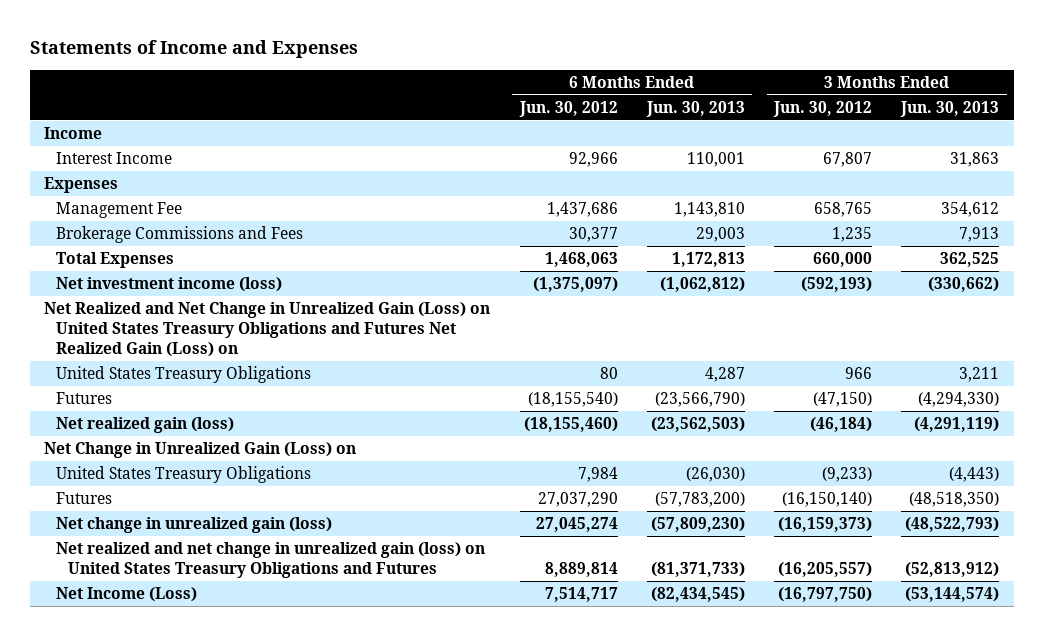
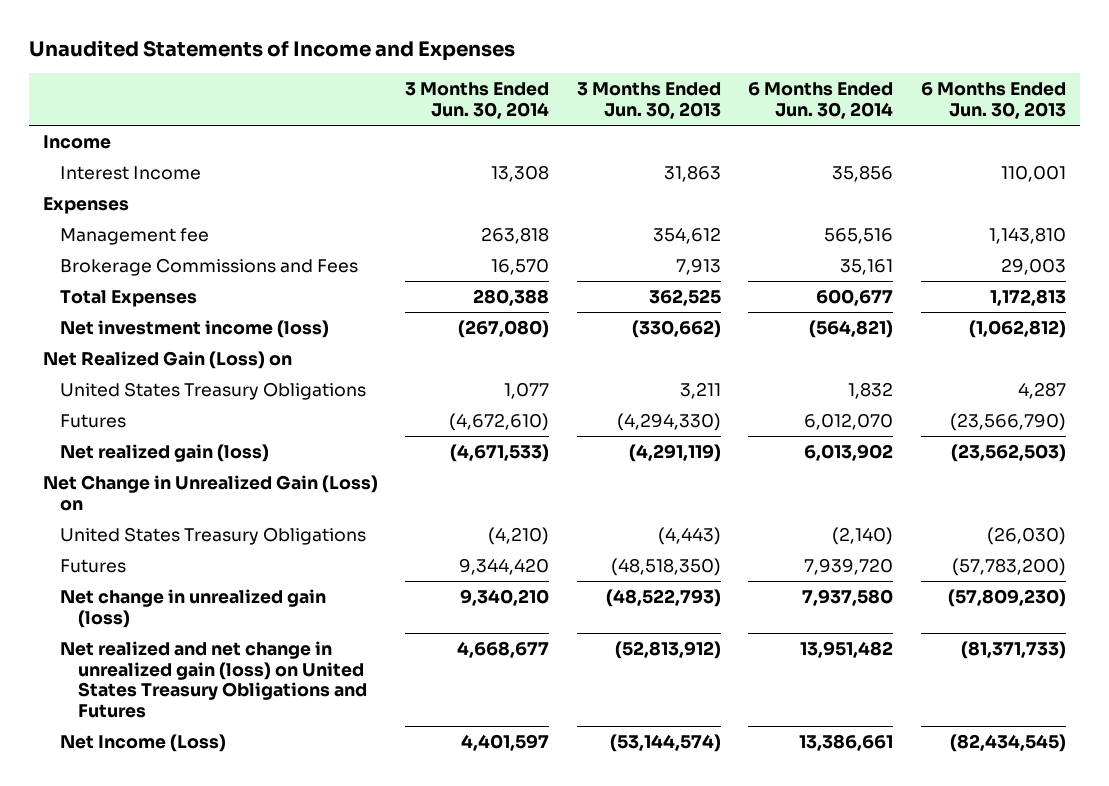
[29,40,358,59] Statements of Income and Expenses -> [28,39,515,61] Unaudited Statements of Income and Expenses
[518,100,618,117] Jun. 30, 2012 -> none
[773,100,873,117] Jun. 30, 2012 -> none
none -> [405,82,550,120] 3 Months Ended Jun. 30, 2014
none -> [748,82,894,120] 6 Months Ended Jun. 30, 2014
[56,202,183,219] Management Fee -> [60,228,210,246] Management fee
[44,302,491,357] Net Realized and Net Change in Unrealized Gain (Loss) on United States Treasury Obligations and Futures Net Realized Gain (Loss) on -> none
none -> [42,351,292,370] Net Realized Gain (Loss) on

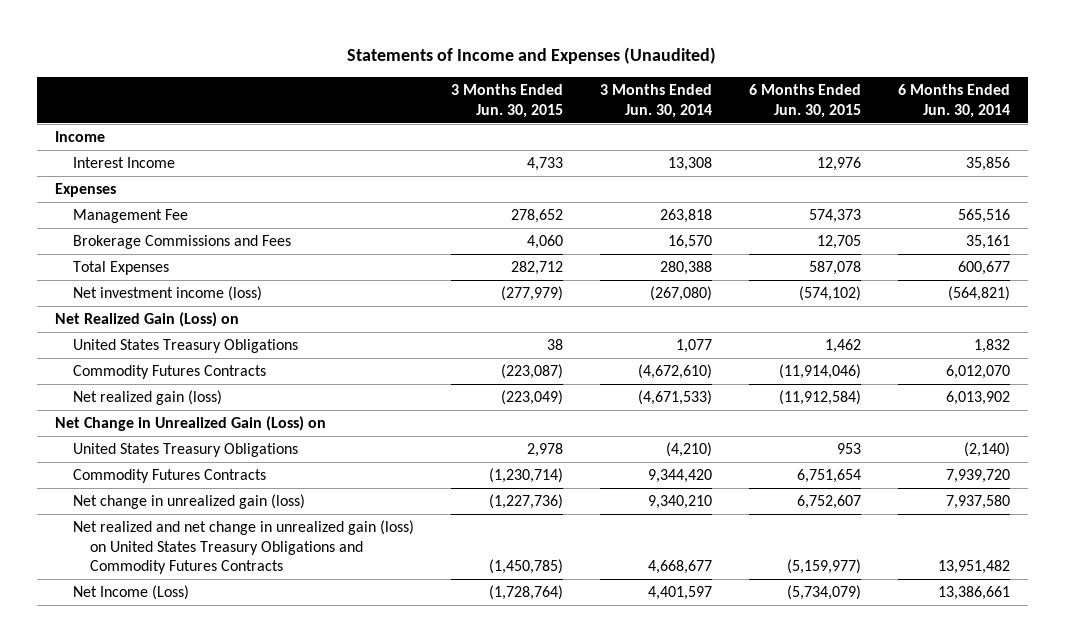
[28,39,515,61] Unaudited Statements of Income and Expenses -> [347,47,717,65] Statements of Income and Expenses (Unaudited)
[576,82,721,120] 3 Months Ended Jun. 30, 2013 -> none
[921,82,1067,120] 6 Months Ended Jun. 30, 2013 -> none
none -> [450,84,563,118] 3 Months Ended Jun. 30, 2015
none -> [748,84,861,118] 6 Months Ended Jun. 30, 2015
[60,228,210,246] Management fee -> [72,209,188,224] Management Fee
[60,414,127,429] Futures -> [72,365,266,380] Commodity Futures Contracts
[60,559,127,574] Futures -> [72,469,266,484] Commodity Futures Contracts
[60,641,367,719] Net realized and net change in unrealized gain (loss) on United States Treasury Obligations and Futures -> [72,520,414,574] Net realized and net change in unrealized gain (loss) on United States Treasury Obligations and Commodity Futures Contracts

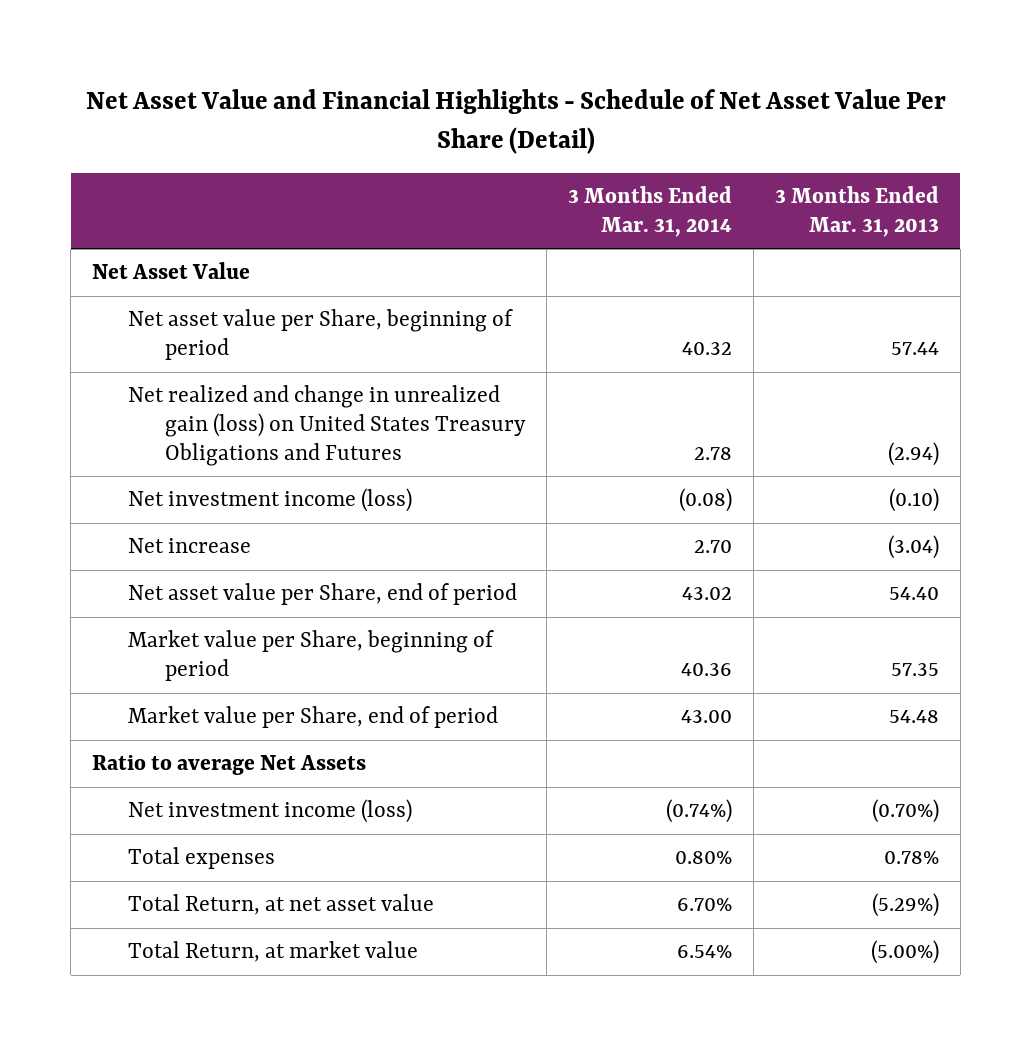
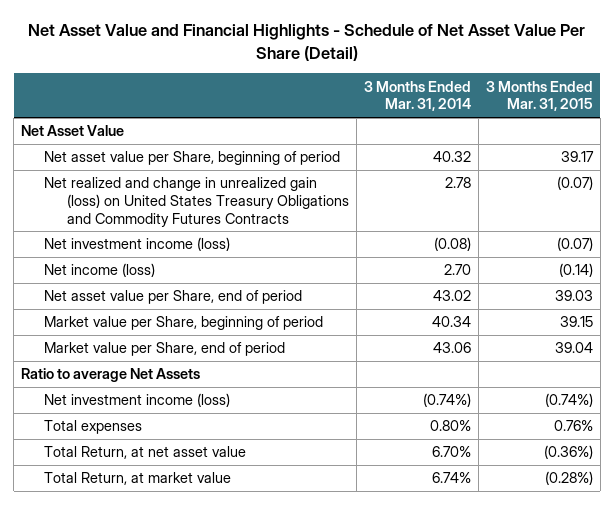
[774,186,939,238] 3 Months Ended Mar. 31, 2013 -> none
none -> [485,80,593,112] 3 Months Ended Mar. 31, 2015
[128,385,526,467] Net realized and change in unrealized gain (loss) on United States Treasury Obligations and Futures -> [44,177,350,227] Net realized and change in unrealized gain (loss) on United States Treasury Obligations and Commodity Futures Contracts
[128,538,252,554] Net increase -> none
none -> [44,263,156,278] Net income (loss)
[680,663,732,677] 40.36 -> [432,316,472,328] 40.34
[680,710,732,724] 43.00 -> [433,342,472,354] 43.06
[676,945,732,959] 6.54% -> [432,472,472,484] 6.74%

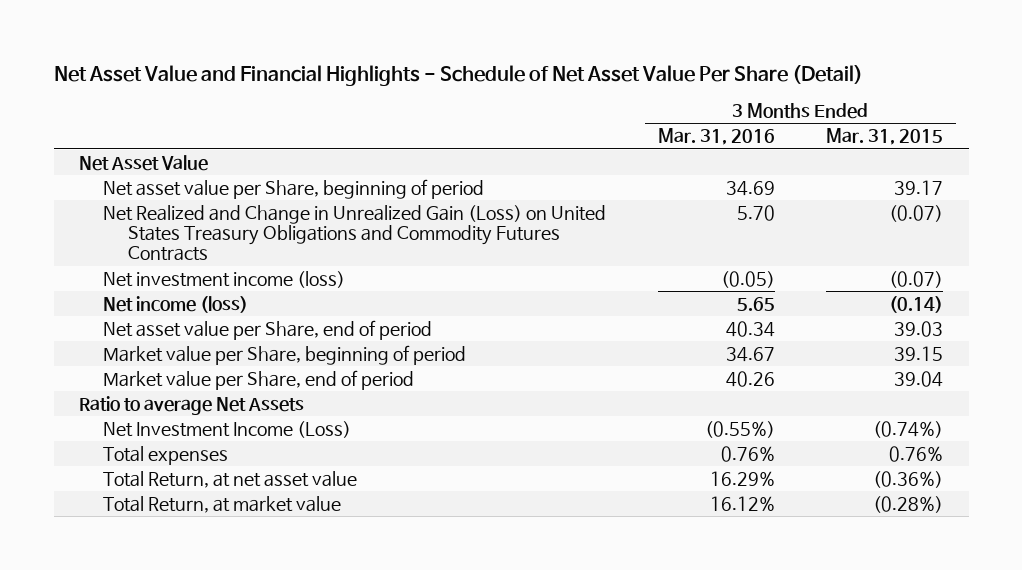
[364,80,472,112] 3 Months Ended Mar. 31, 2014 -> none
none -> [657,128,775,146] Mar. 31, 2016
[44,177,350,227] Net realized and change in unrealized gain (loss) on United States Treasury Obligations and Commodity Futures Contracts -> [103,204,607,262] Net Realized and Change in Unrealized Gain (Loss) on United States Treasury Obligations and Commodity Futures Contracts
[44,393,231,408] Net investment income (loss) -> [103,420,352,438] Net Investment Income (Loss)

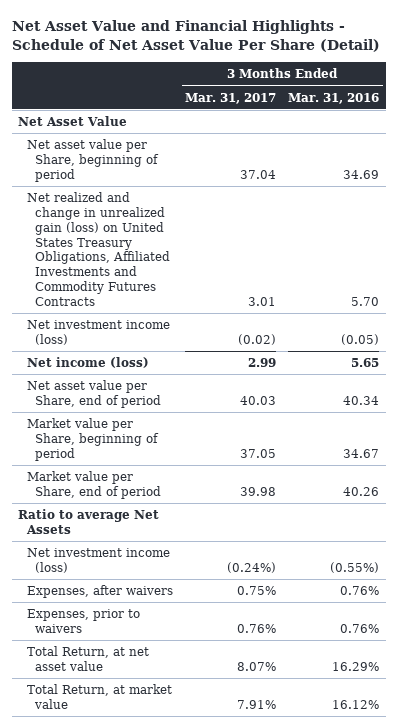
[826,128,944,146] Mar. 31, 2015 -> none
none -> [185,92,277,104] Mar. 31, 2017
[103,204,607,262] Net Realized and Change in Unrealized Gain (Loss) on United States Treasury Obligations and Commodity Futures Contracts -> [26,192,171,306] Net realized and change in unrealized gain (loss) on United States Treasury Obligations, Affiliated Investments and Commodity Futures Contracts
[103,445,229,465] Total expenses -> none
[103,420,352,438] Net Investment Income (Loss) -> [26,548,170,573] Net investment income (loss)
none -> [26,585,173,599] Expenses, after waivers
none -> [26,609,140,633] Expenses, prior to waivers

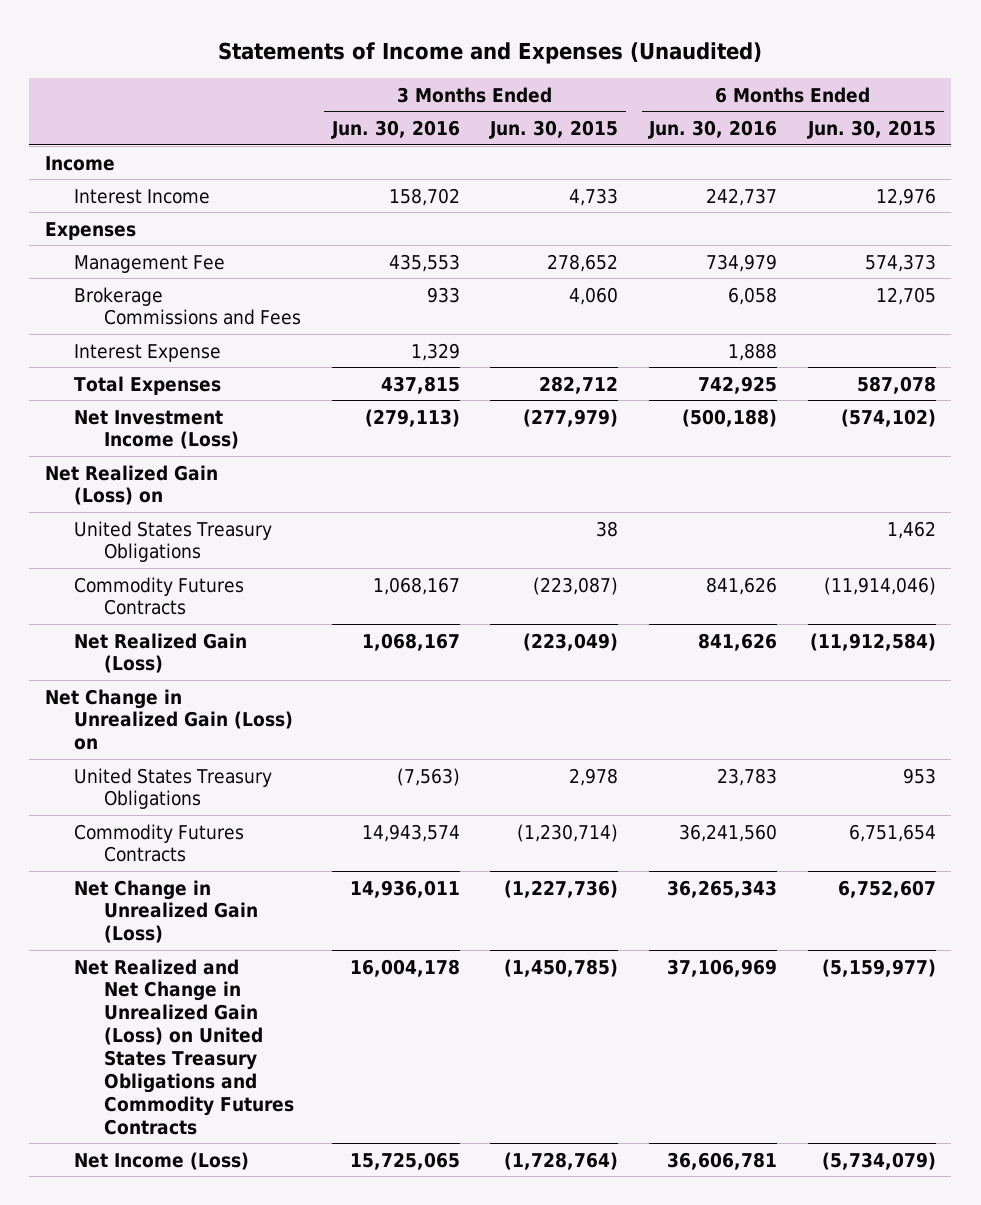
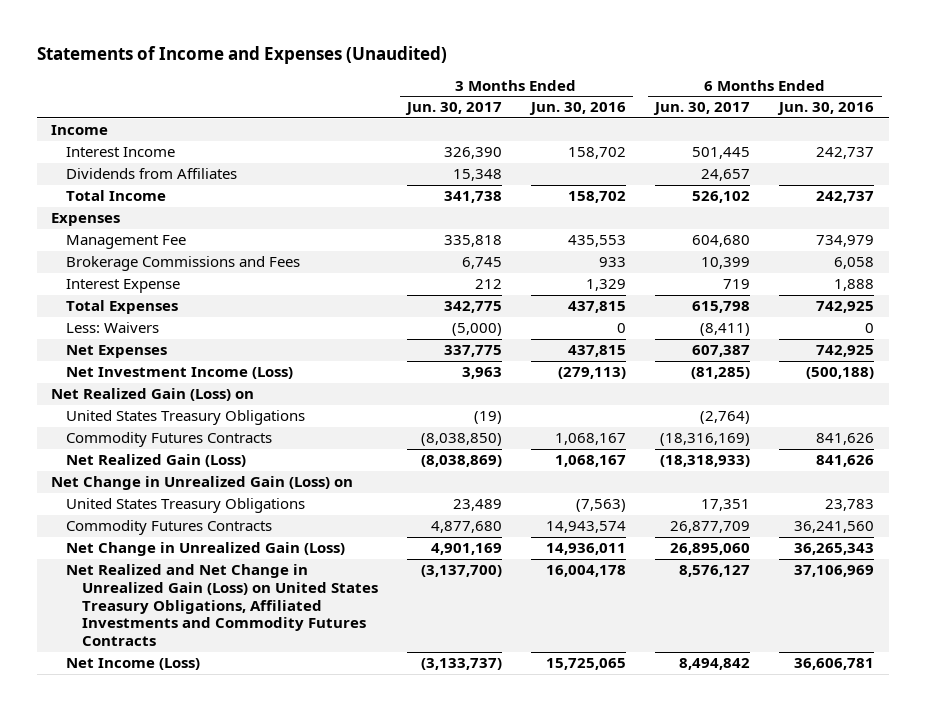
[489,120,619,140] Jun. 30, 2015 -> none
[807,120,937,140] Jun. 30, 2015 -> none
none -> [404,102,502,116] Jun. 30, 2017
none -> [653,102,751,116] Jun. 30, 2017
none -> [66,168,238,180] Dividends from Affiliates
none -> [66,190,167,202] Total Income
none -> [66,322,160,334] Less: Waivers
none -> [66,345,168,359] Net Expenses
[74,958,294,1135] Net Realized and Net Change in Unrealized Gain (Loss) on United States Treasury Obligations and Commodity Futures Contracts -> [66,564,378,647] Net Realized and Net Change in Unrealized Gain (Loss) on United States Treasury Obligations, Affiliated Investments and Commodity Futures Contracts

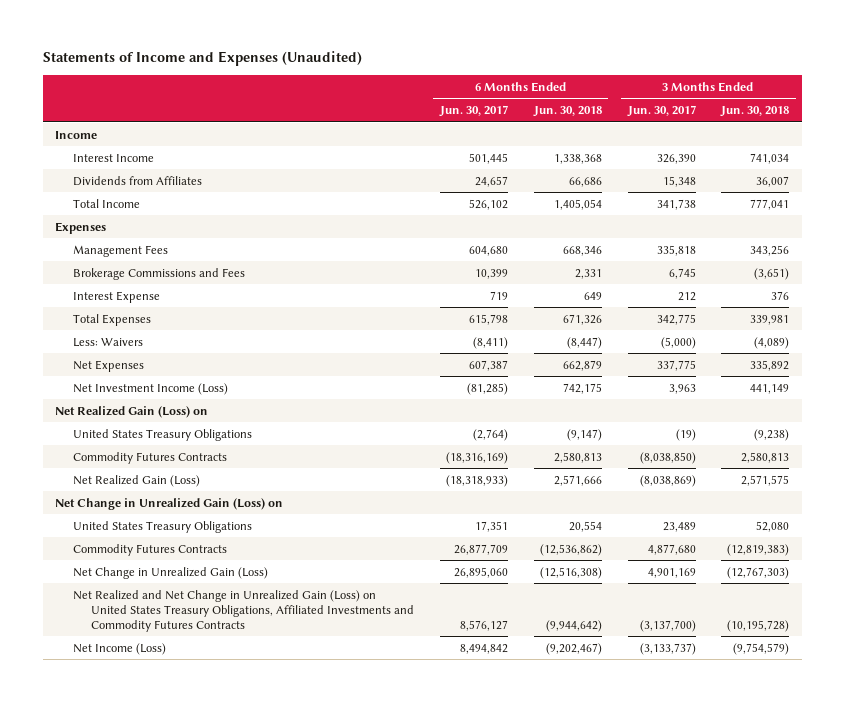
[529,102,627,116] Jun. 30, 2016 -> none
[777,102,875,116] Jun. 30, 2016 -> none
none -> [532,106,602,118] Jun. 30, 2018
none -> [720,106,790,118] Jun. 30, 2018
[66,235,187,250] Management Fee -> [73,244,169,257] Management Fees

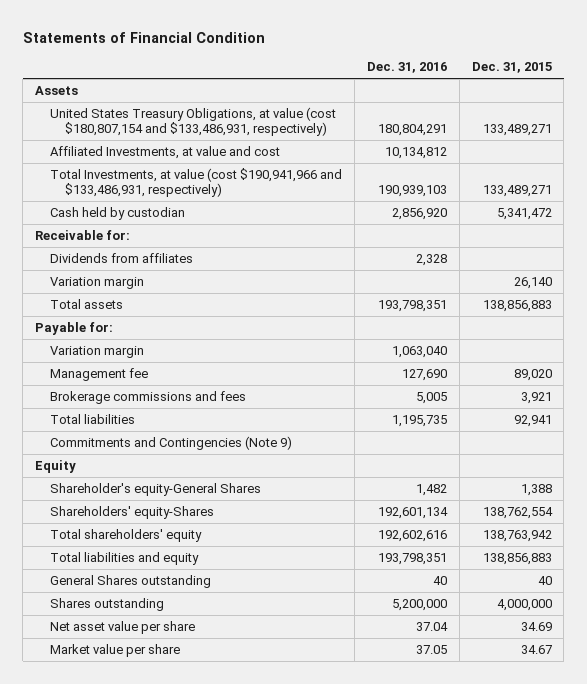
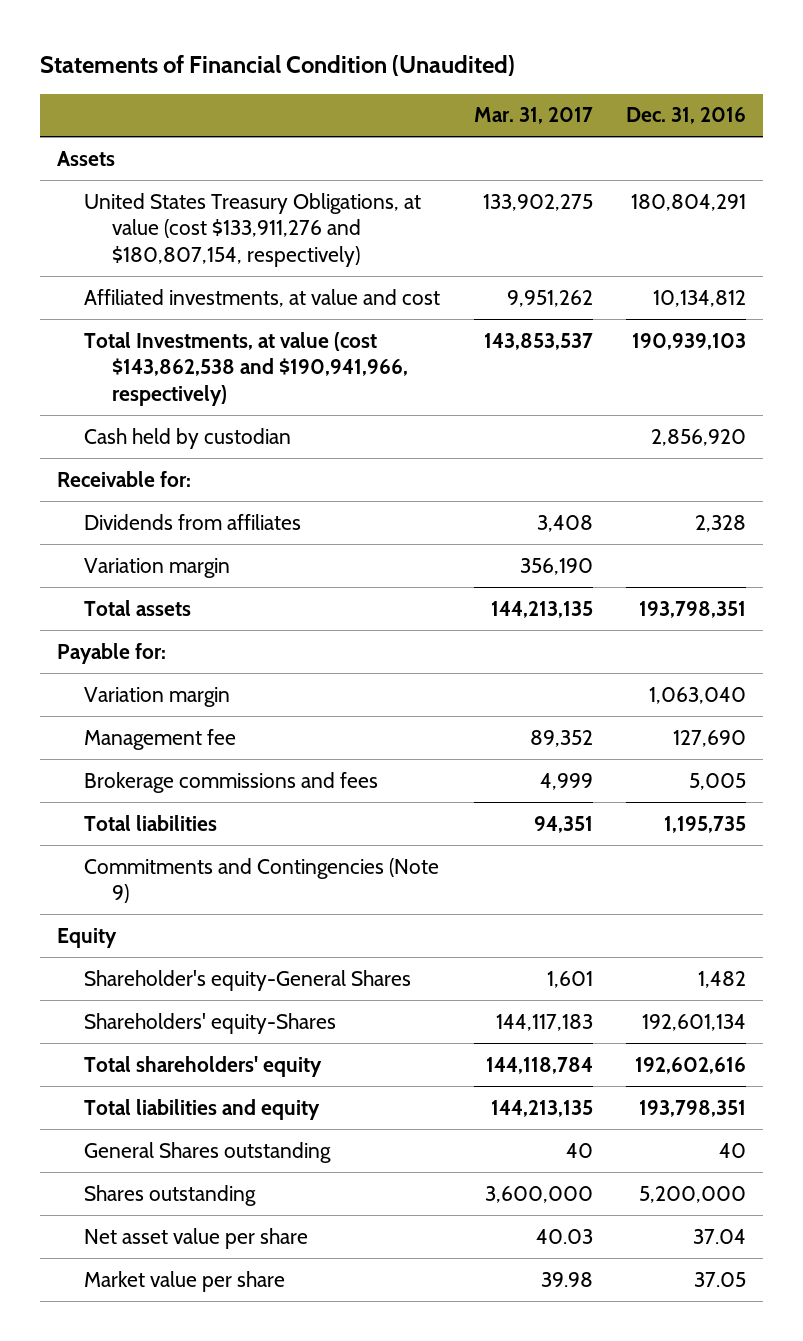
[22,31,265,43] Statements of Financial Condition -> [39,54,515,76] Statements of Financial Condition (Unaudited)
[471,62,552,74] Dec. 31, 2015 -> none
none -> [473,107,593,125] Mar. 31, 2017
[49,107,336,136] United States Treasury Obligations, at value (cost $180,807,154 and $133,486,931, respectively) -> [84,192,422,267] United States Treasury Obligations, at value (cost $133,911,276 and $180,807,154, respectively)
[49,146,280,160] Affiliated Investments, at value and cost -> [84,288,441,307] Affiliated investments, at value and cost
[49,168,342,197] Total Investments, at value (cost $190,941,966 and $133,486,931, respectively) -> [84,331,408,406] Total Investments, at value (cost $143,862,538 and $190,941,966, respectively)

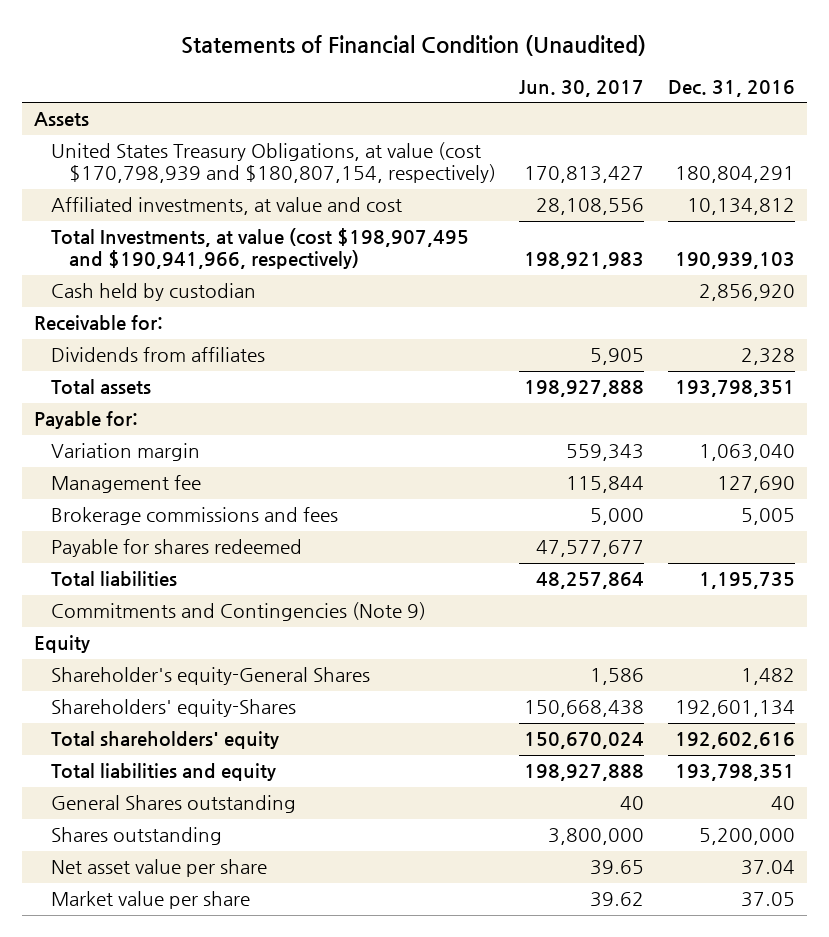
[473,107,593,125] Mar. 31, 2017 -> none
none -> [519,80,645,98] Jun. 30, 2017
[84,192,422,267] United States Treasury Obligations, at value (cost $133,911,276 and $180,807,154, respectively) -> [51,142,496,184] United States Treasury Obligations, at value (cost $170,798,939 and $180,807,154, respectively)
[84,331,408,406] Total Investments, at value (cost $143,862,538 and $190,941,966, respectively) -> [51,228,470,270] Total Investments, at value (cost $198,907,495 and $190,941,966, respectively)
[84,557,231,578] Variation margin -> none
none -> [51,539,303,558] Payable for shares redeemed

